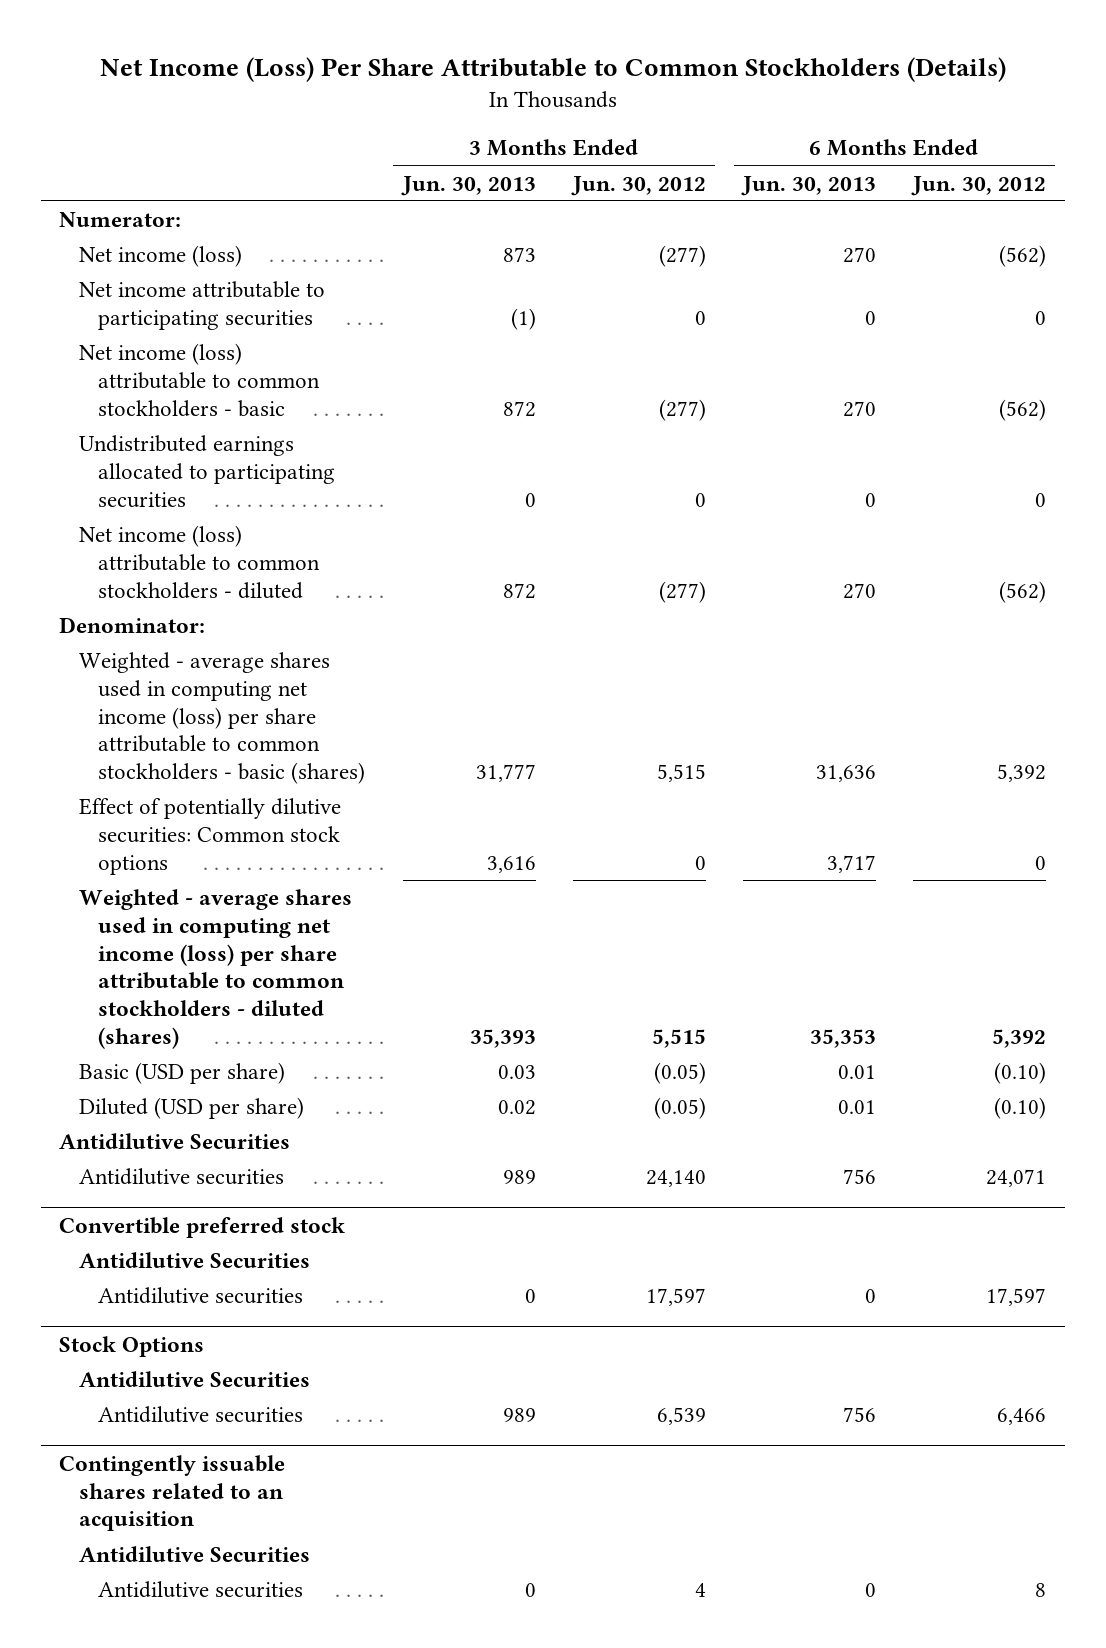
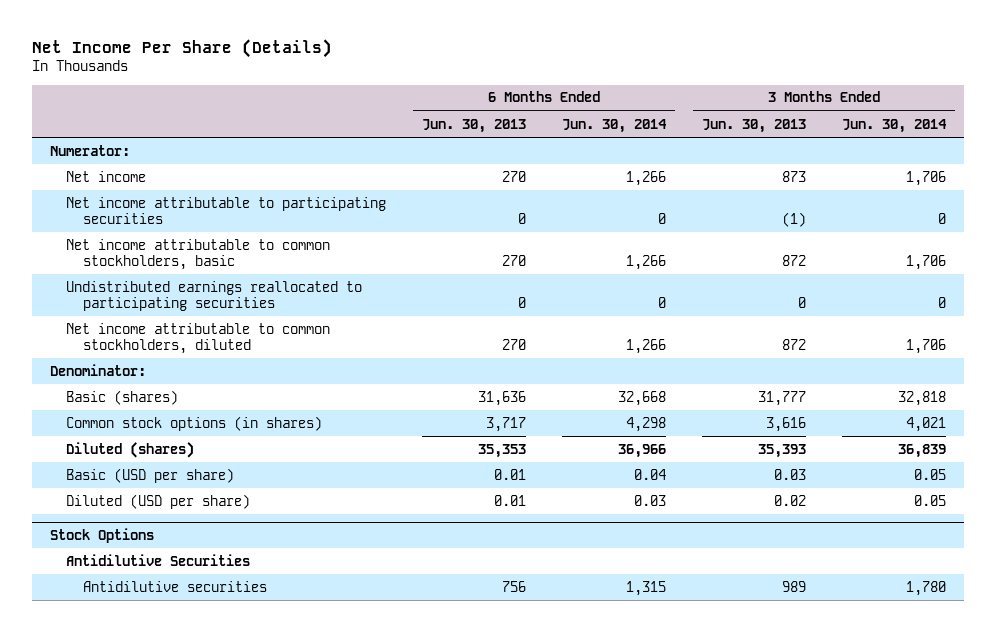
[99,57,1006,83] Net Income (Loss) Per Share Attributable to Common Stockholders (Details) -> [31,38,332,58] Net Income Per Share (Details)
[570,175,706,196] Jun. 30, 2012 -> none
[911,175,1047,196] Jun. 30, 2012 -> none
none -> [562,118,668,133] Jun. 30, 2014
none -> [842,118,948,133] Jun. 30, 2014
[78,245,242,268] Net income (loss) -> [66,170,147,182] Net income
[78,343,321,417] Net income (loss) attributable to common stockholders - basic -> [66,238,331,271] Net income attributable to common stockholders, basic
[78,435,336,508] Undistributed earnings allocated to participating securities -> [66,280,363,312] Undistributed earnings reallocated to participating securities
[78,525,321,599] Net income (loss) attributable to common stockholders - diluted -> [66,322,331,355] Net income attributable to common stockholders, diluted
[78,652,366,784] Weighted - average shares used in computing net income (loss) per share attributable to common stockholders - basic (shares) -> [66,389,179,405] Basic (shares)
[78,798,341,875] Effect of potentially dilutive securities: Common stock options -> [66,415,323,431] Common stock options (in shares)
[78,889,352,1049] Weighted - average shares used in computing net income (loss) per share attributable to common stockholders - diluted (shares) -> [66,441,195,458] Diluted (shares)
[59,1133,291,1150] Antidilutive Securities -> none
[78,1168,284,1186] Antidilutive securities -> none
[59,1216,346,1238] Convertible preferred stock -> none
[78,1252,310,1269] Antidilutive Securities -> none
[98,1287,304,1305] Antidilutive securities -> none
[59,1454,286,1532] Contingently issuable shares related to an acquisition -> none
[78,1546,310,1563] Antidilutive Securities -> none
[98,1581,304,1599] Antidilutive securities -> none

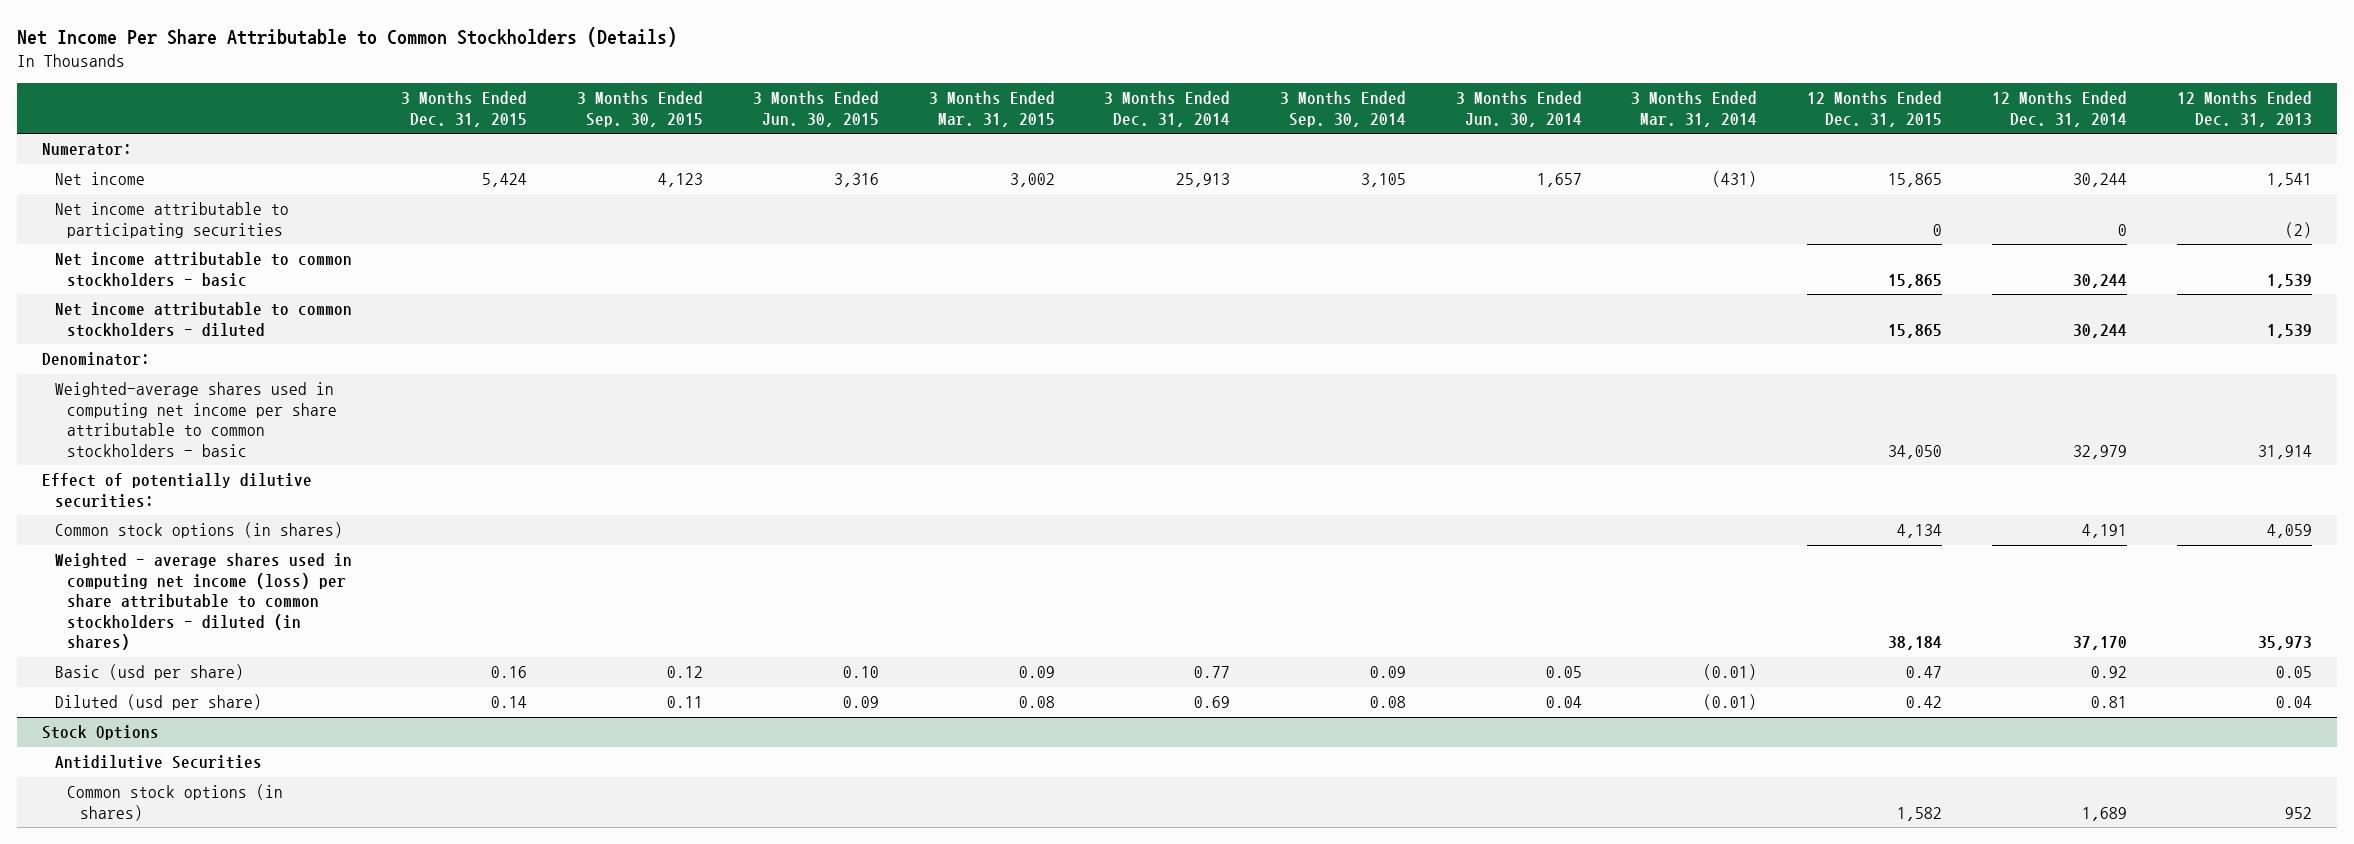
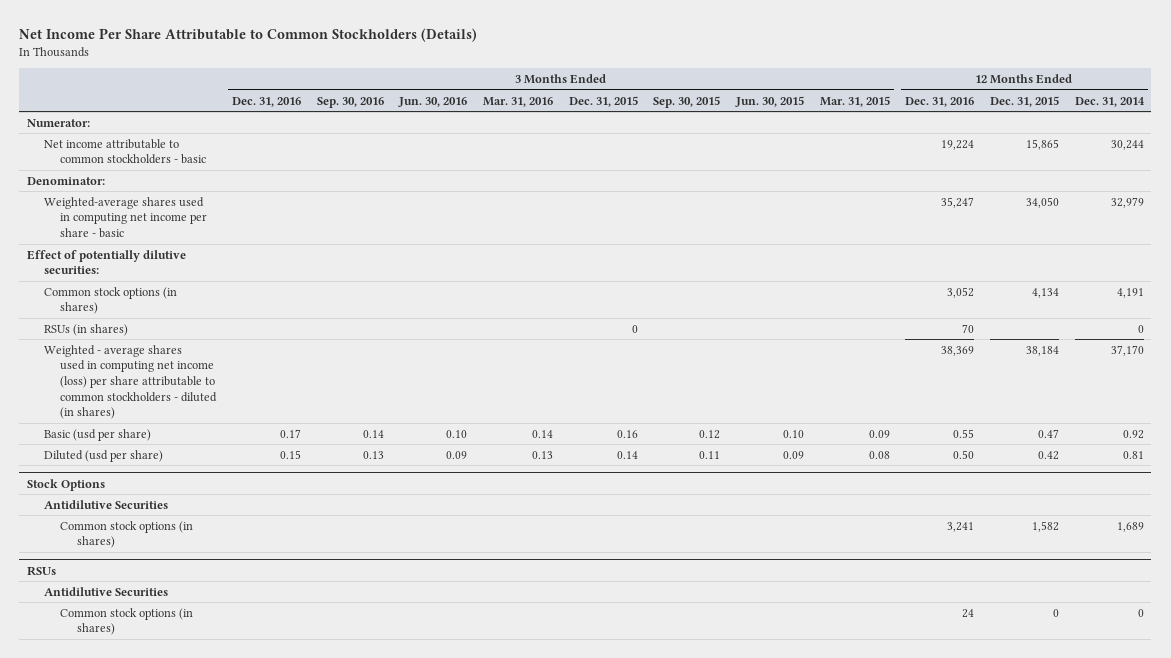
[1104,91,1231,127] 3 Months Ended Dec. 31, 2014 -> none
[1280,91,1407,127] 3 Months Ended Sep. 30, 2014 -> none
[1455,91,1582,127] 3 Months Ended Jun. 30, 2014 -> none
[1631,91,1758,127] 3 Months Ended Mar. 31, 2014 -> none
[2176,91,2312,127] 12 Months Ended Dec. 31, 2013 -> none
none -> [231,96,301,107] Dec. 31, 2016
none -> [316,96,384,108] Sep. 30, 2016
none -> [398,96,468,107] Jun. 30, 2016
none -> [482,96,553,107] Mar. 31, 2016
none -> [905,96,975,107] Dec. 31, 2016
[54,172,145,186] Net income -> none
[54,202,289,238] Net income attributable to participating securities -> none
[54,302,352,337] Net income attributable to common stockholders - diluted -> none
[54,382,338,457] Weighted-average shares used in computing net income per share attributable to common stockholders - basic -> [43,196,208,239] Weighted-average shares used in computing net income per share - basic
none -> [43,323,128,336] RSUs (in shares)
none -> [27,565,57,576] RSUs
none -> [43,586,168,596] Antidilutive Securities
none -> [60,607,194,636] Common stock options (in shares)

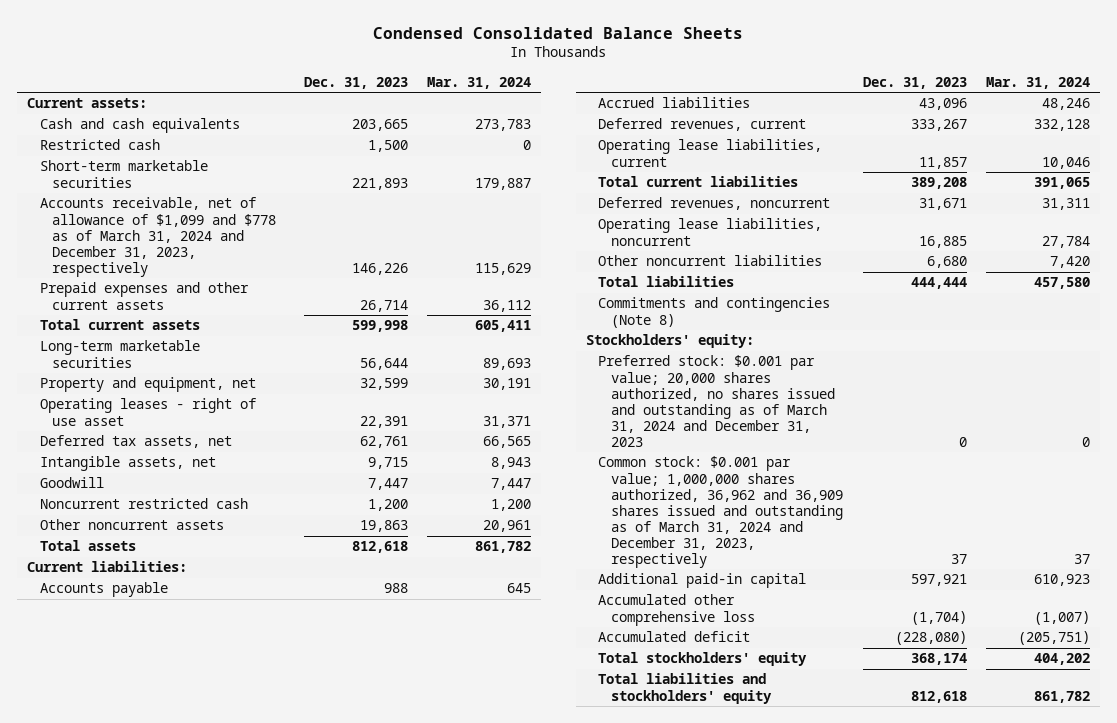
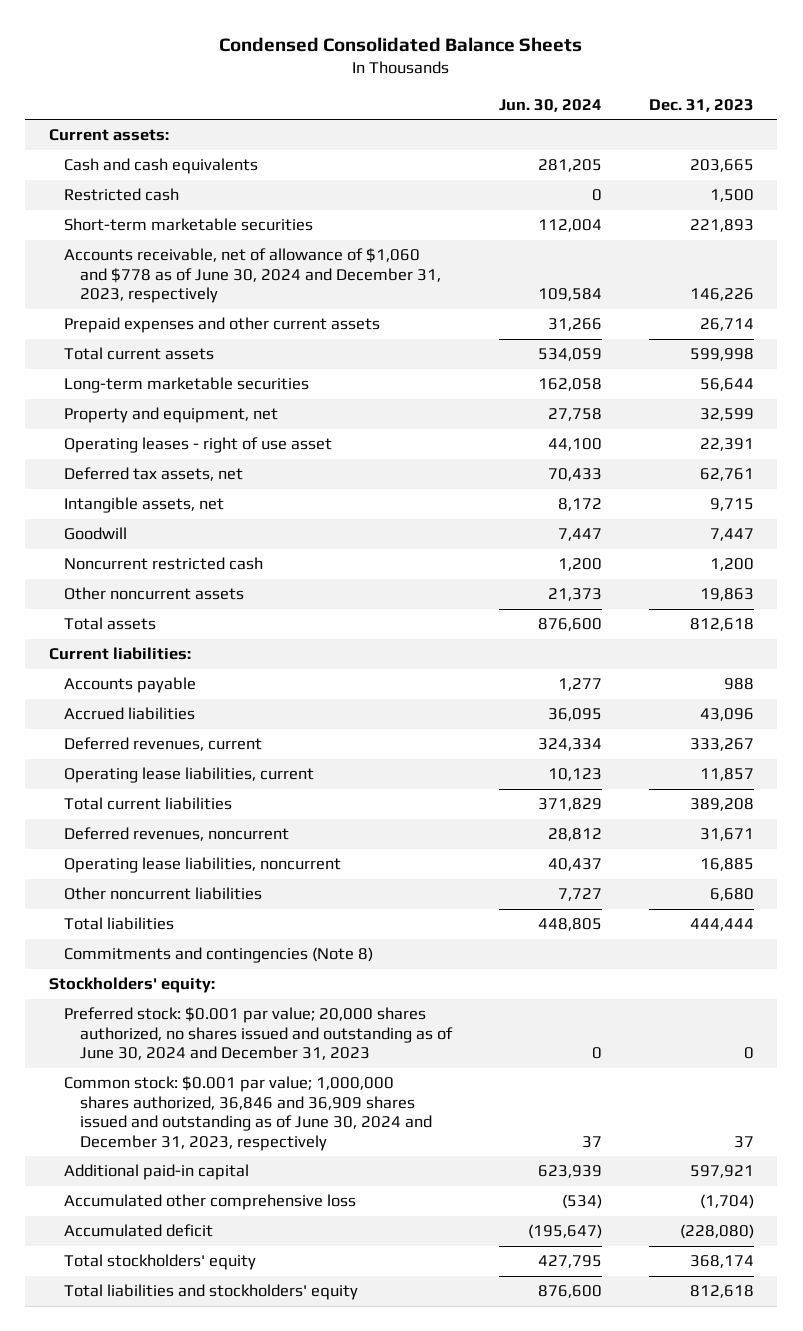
[427,76,532,89] Mar. 31, 2024 -> none
none -> [498,98,602,112] Jun. 30, 2024
[39,197,277,277] Accounts receivable, net of allowance of $1,099 and $778 as of March 31, 2024 and December 31, 2023, respectively -> [64,248,441,304] Accounts receivable, net of allowance of $1,060 and $778 as of June 30, 2024 and December 31, 2023, respectively
[598,355,836,447] Preferred stock: $0.001 par value; 20,000 shares authorized, no shares issued and outstanding as of March 31, 2024 and December 31, 2023 -> [64,1007,453,1061] Preferred stock: $0.001 par value; 20,000 shares authorized, no shares issued and outstanding as of June 30, 2024 and December 31, 2023
[598,456,844,569] Common stock: $0.001 par value; 1,000,000 shares authorized, 36,962 and 36,909 shares issued and outstanding as of March 31, 2024 and December 31, 2023, respectively -> [64,1076,432,1151] Common stock: $0.001 par value; 1,000,000 shares authorized, 36,846 and 36,909 shares issued and outstanding as of June 30, 2024 and December 31, 2023, respectively

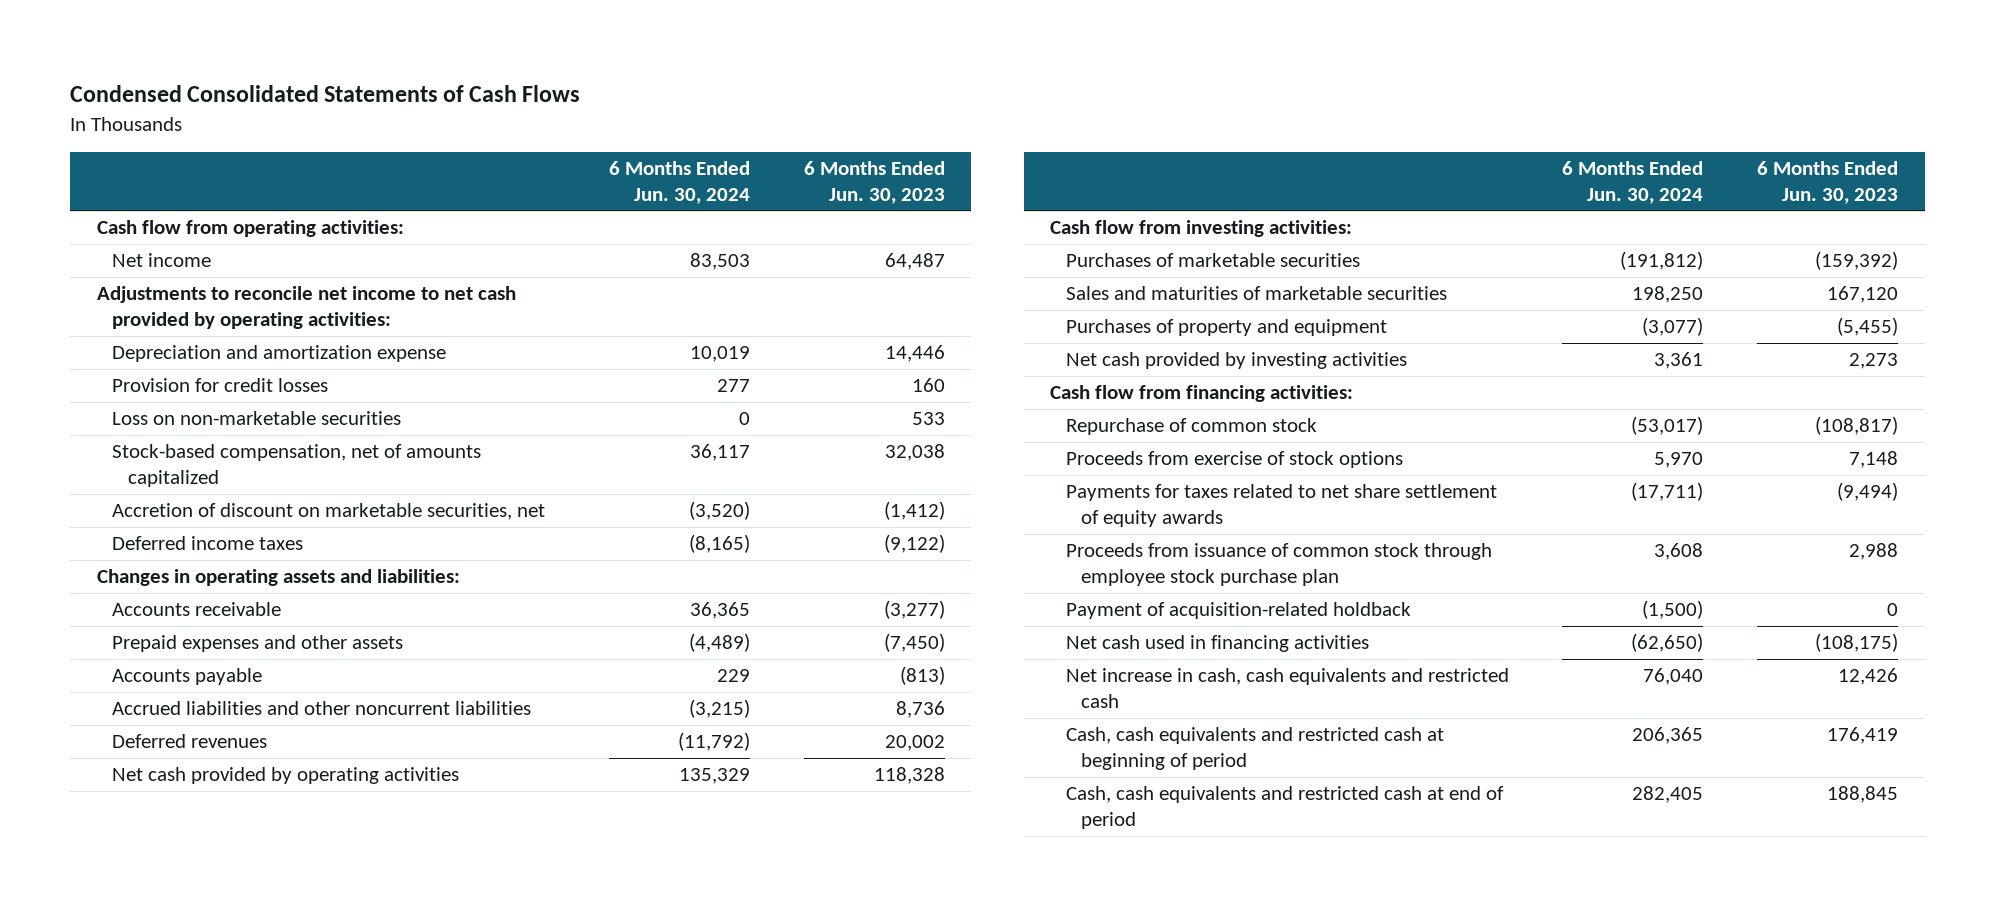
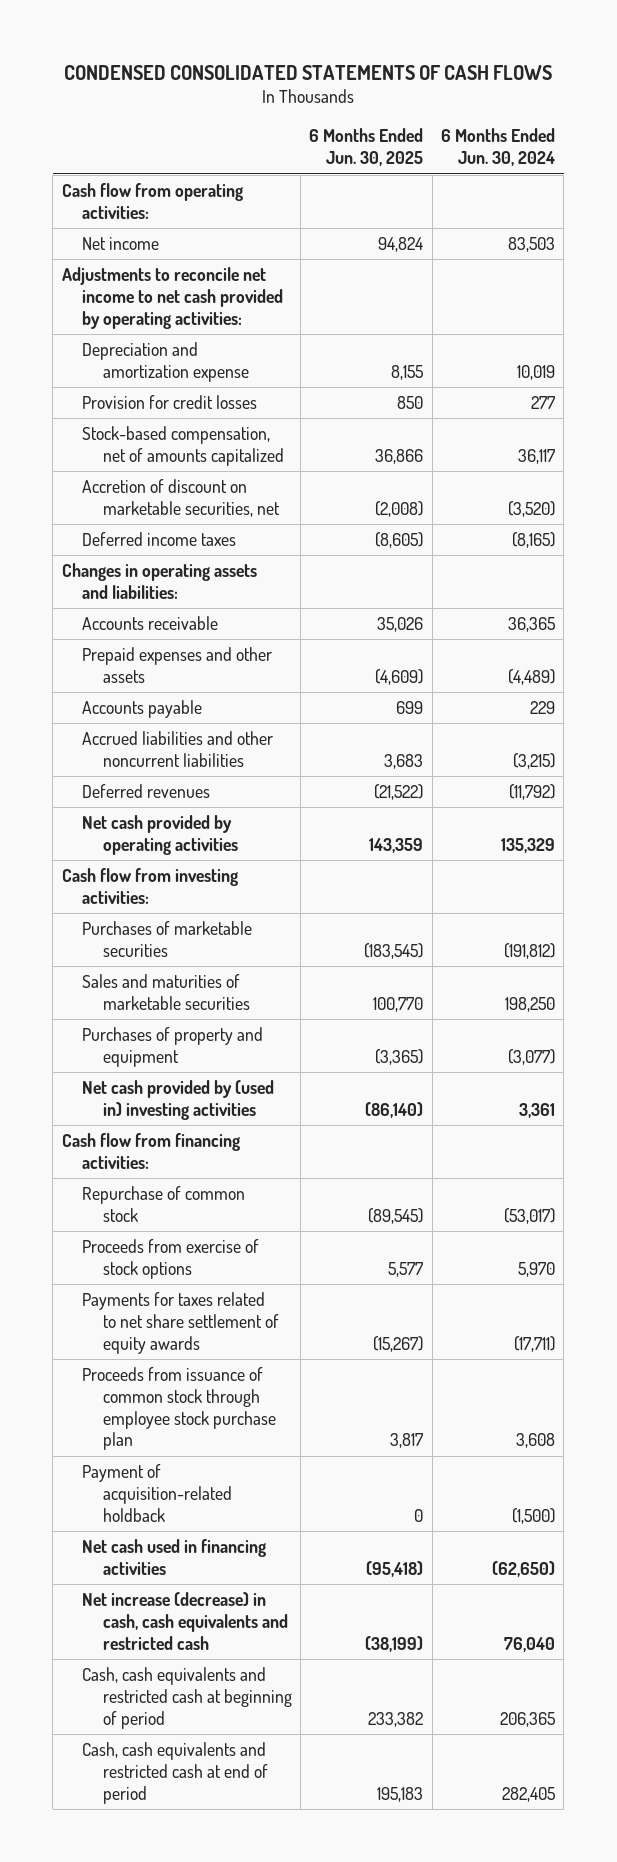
[70,85,581,103] Condensed Consolidated Statements of Cash Flows -> [64,64,553,80] CONDENSED CONSOLIDATED STATEMENTS OF CASH FLOWS
[803,160,945,204] 6 Months Ended Jun. 30, 2023 -> none
none -> [309,128,424,167] 6 Months Ended Jun. 30, 2025
[112,411,402,426] Loss on non-marketable securities -> none
[1065,352,1407,370] Net cash provided by investing activities -> [82,1079,275,1120] Net cash provided by (used in) investing activities
[1065,668,1509,709] Net increase in cash, cash equivalents and restricted cash -> [82,1591,289,1650] Net increase (decrease) in cash, cash equivalents and restricted cash

